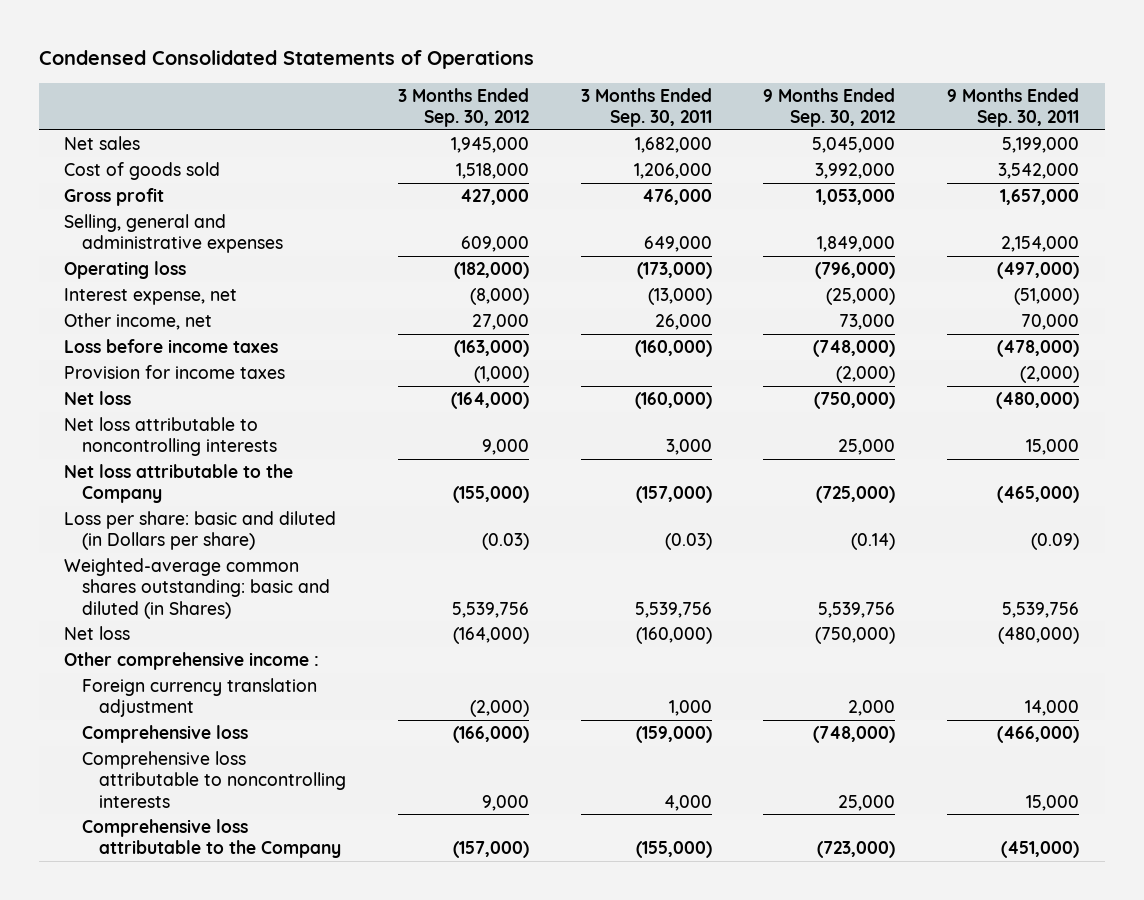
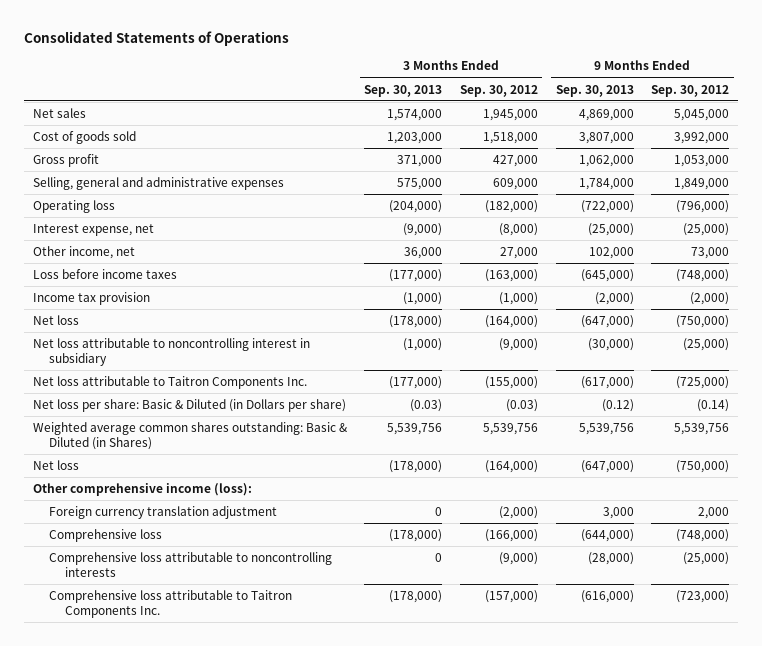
[38,50,534,70] Condensed Consolidated Statements of Operations -> [24,30,290,46] Consolidated Statements of Operations
[580,87,712,128] 3 Months Ended Sep. 30, 2011 -> none
[947,87,1080,128] 9 Months Ended Sep. 30, 2011 -> none
none -> [364,84,443,97] Sep. 30, 2013
none -> [555,84,634,97] Sep. 30, 2013
[64,365,286,380] Provision for income taxes -> [32,291,150,305] Income tax provision
[64,417,277,457] Net loss attributable to noncontrolling interests -> [32,337,310,367] Net loss attributable to noncontrolling interest in subsidiary
[482,439,530,456] 9,000 -> [499,337,539,351] (9,000)
[838,439,896,456] 25,000 -> [683,337,730,351] (25,000)
[64,464,294,504] Net loss attributable to the Company -> [32,375,307,389] Net loss attributable to Taitron Components Inc.
[64,511,337,551] Loss per share: basic and diluted (in Dollars per share) -> [32,398,346,412] Net loss per share: Basic & Diluted (in Dollars per share)
[64,558,330,619] Weighted-average common shares outstanding: basic and diluted (in Shares) -> [32,421,347,451] Weighted average common shares outstanding: Basic & Diluted (in Shares)
[64,652,320,671] Other comprehensive income : -> [32,482,252,496] Other comprehensive income (loss):
[482,794,530,811] 9,000 -> [499,551,539,565] (9,000)
[838,794,896,811] 25,000 -> [683,551,730,565] (25,000)
[81,819,342,859] Comprehensive loss attributable to the Company -> [48,589,292,619] Comprehensive loss attributable to Taitron Components Inc.

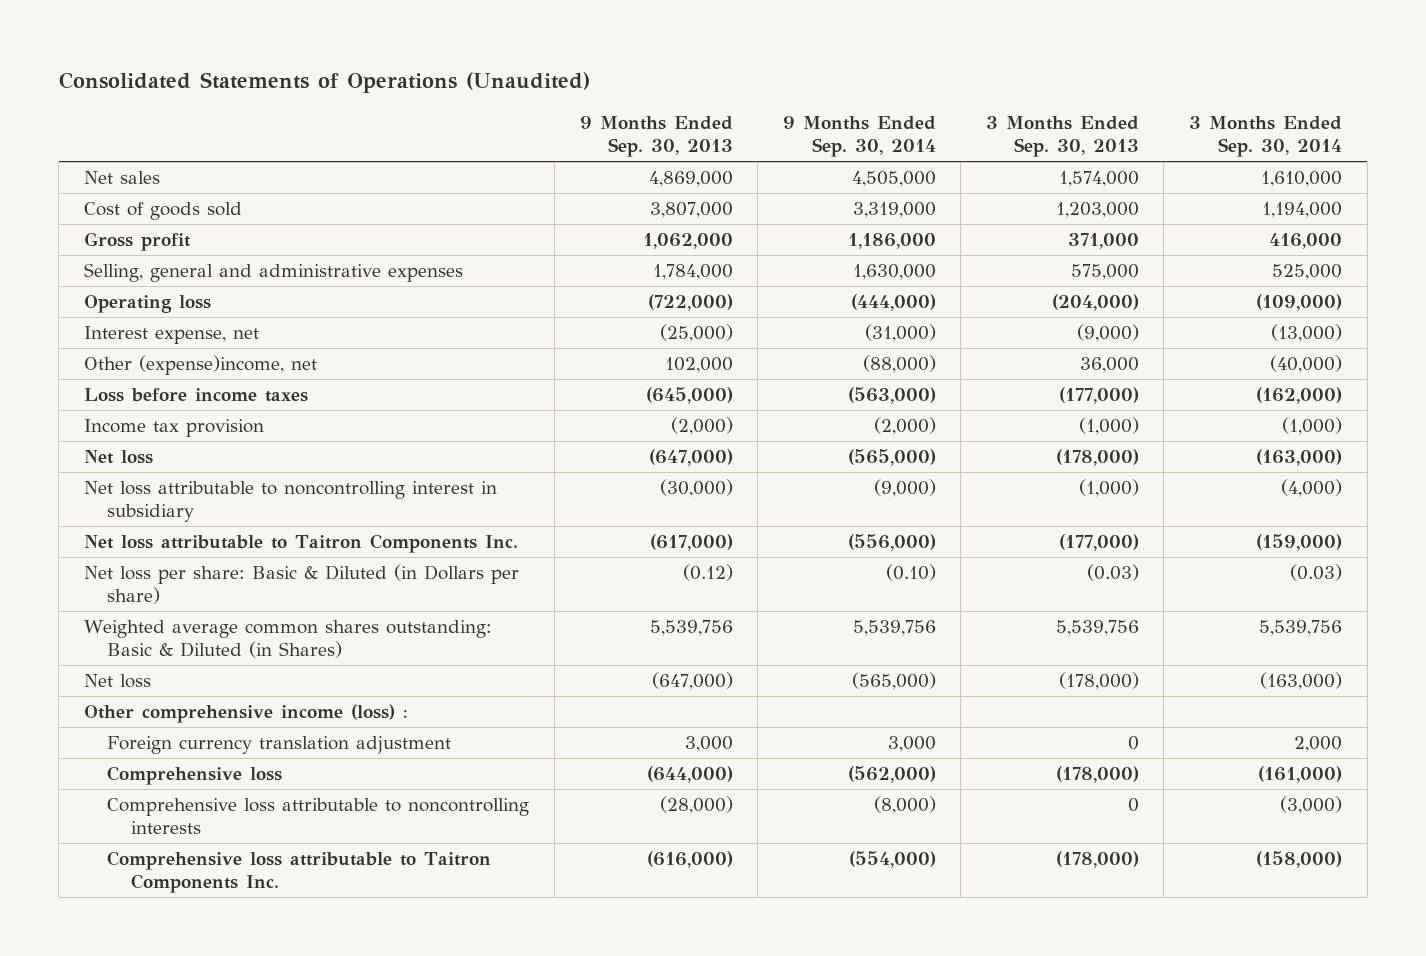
[24,30,290,46] Consolidated Statements of Operations -> [58,72,590,94] Consolidated Statements of Operations (Unaudited)
[460,84,539,97] Sep. 30, 2012 -> none
[651,84,730,97] Sep. 30, 2012 -> none
none -> [782,116,936,158] 9 Months Ended Sep. 30, 2014
none -> [1189,116,1343,158] 3 Months Ended Sep. 30, 2014
[32,245,135,259] Other income, net -> [84,355,318,376] Other (expense)income, net
[32,482,252,496] Other comprehensive income (loss): -> [84,704,409,724] Other comprehensive income (loss) :

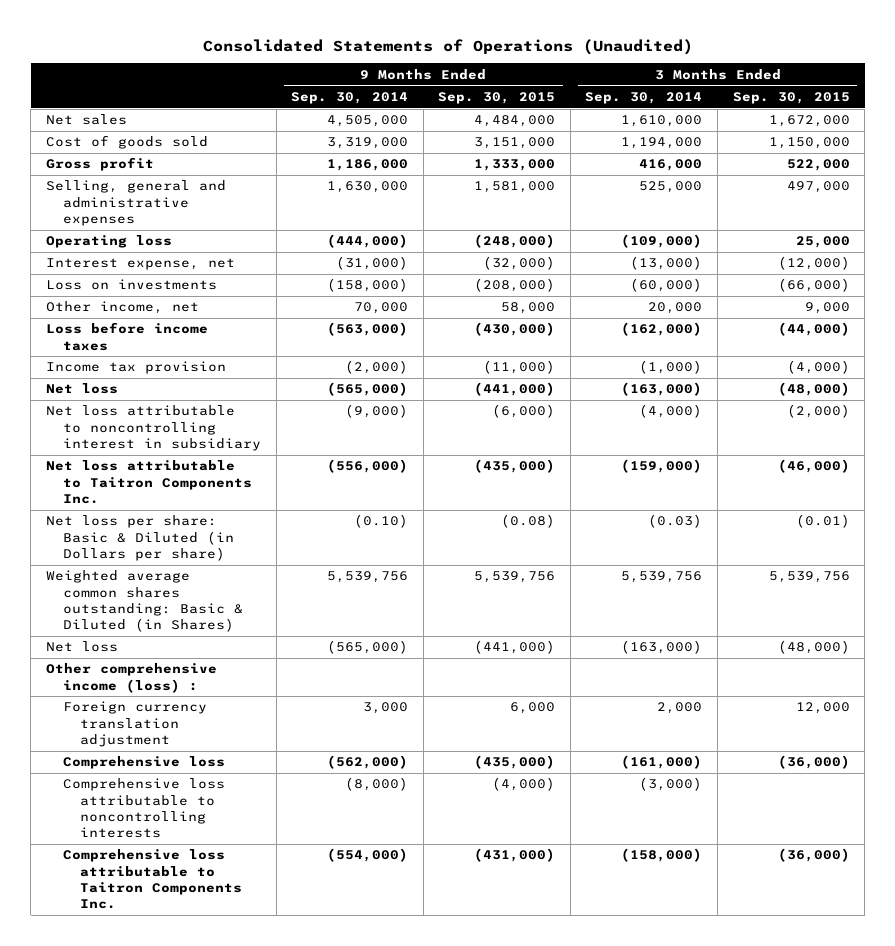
[579,116,733,158] 9 Months Ended Sep. 30, 2013 -> none
[985,116,1139,158] 3 Months Ended Sep. 30, 2013 -> none
none -> [438,91,556,104] Sep. 30, 2015
none -> [732,91,850,104] Sep. 30, 2015
none -> [45,279,217,291] Loss on investments
[84,355,318,376] Other (expense)income, net -> [45,301,199,315] Other income, net
[862,355,936,374] (88,000) -> [354,302,409,315] 70,000
[1270,355,1343,374] (40,000) -> [648,302,703,315] 20,000

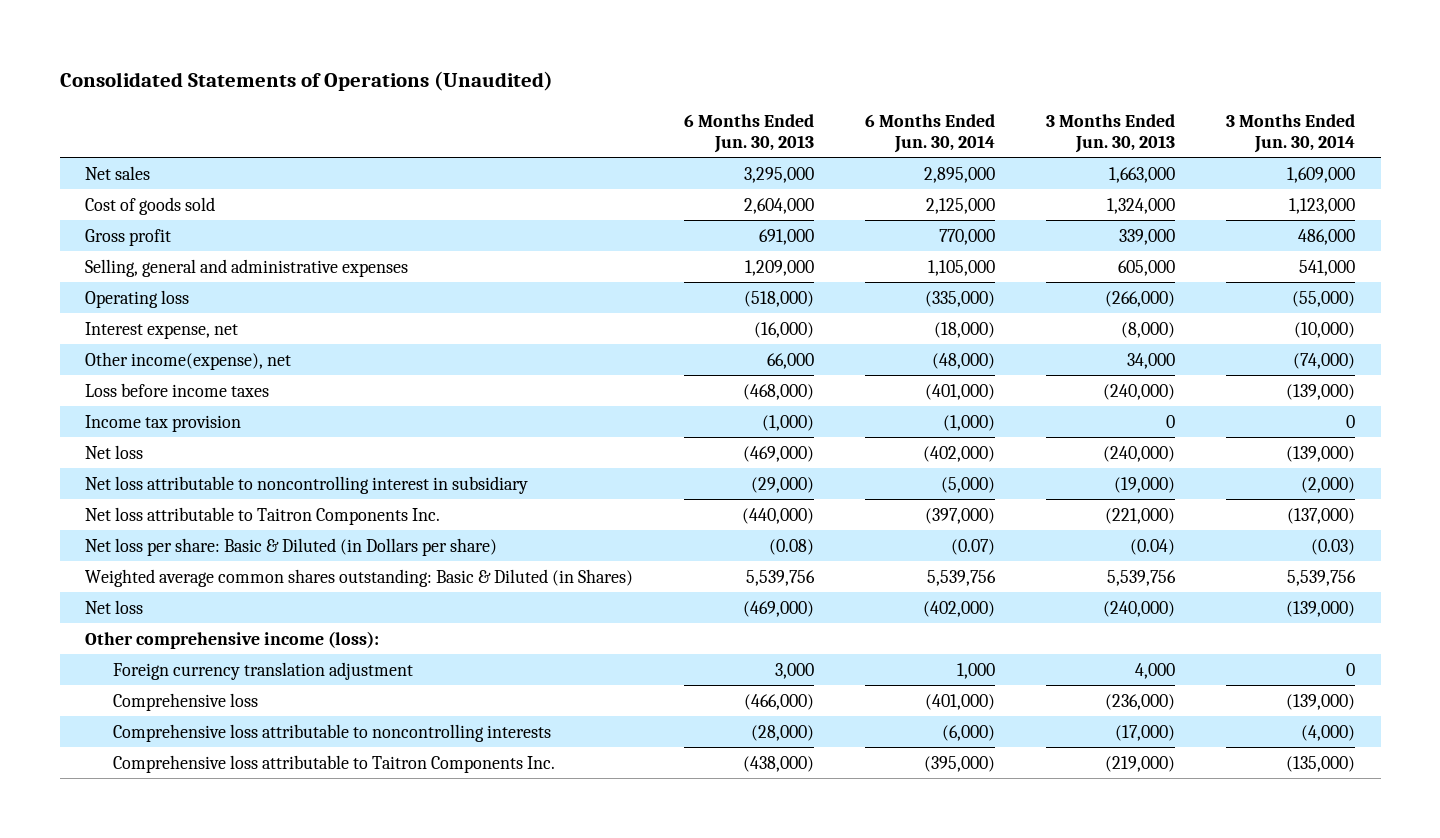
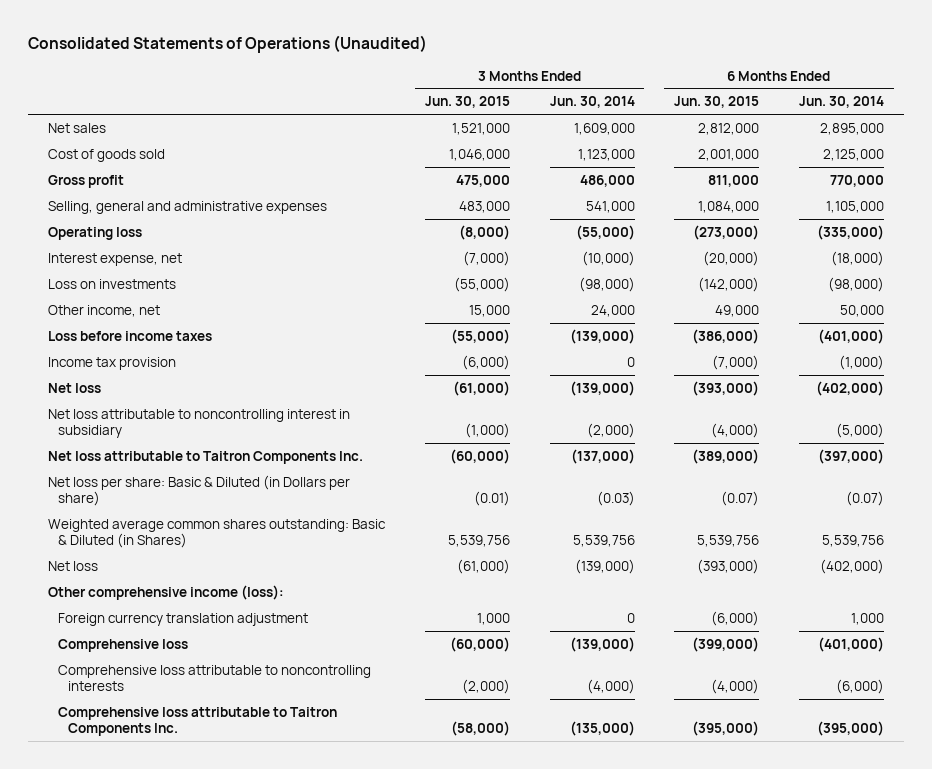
[684,113,815,153] 6 Months Ended Jun. 30, 2013 -> none
[1046,113,1176,153] 3 Months Ended Jun. 30, 2013 -> none
none -> [424,96,510,109] Jun. 30, 2015
none -> [674,96,760,109] Jun. 30, 2015
none -> [48,278,177,289] Loss on investments
[85,351,292,370] Other income(expense), net -> [48,304,161,317] Other income, net
[932,352,996,369] (48,000) -> [839,304,884,317] 50,000
[1293,352,1356,369] (74,000) -> [590,304,635,317] 24,000

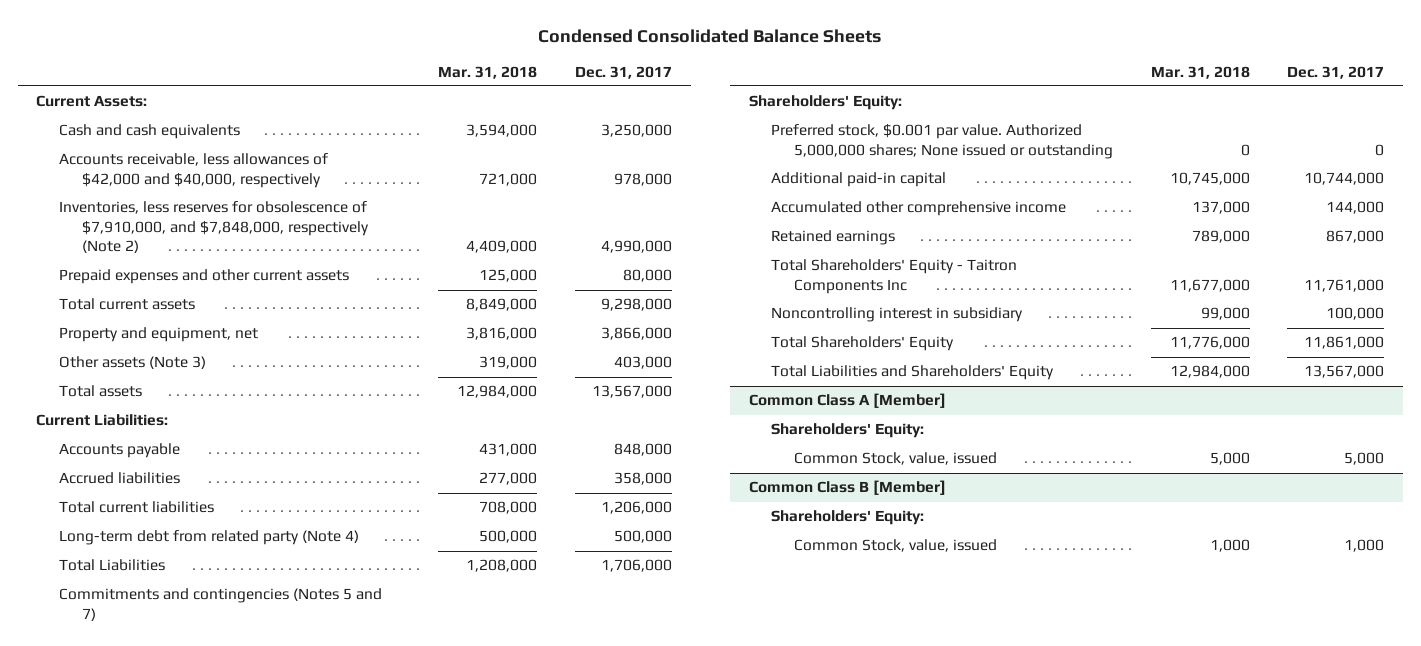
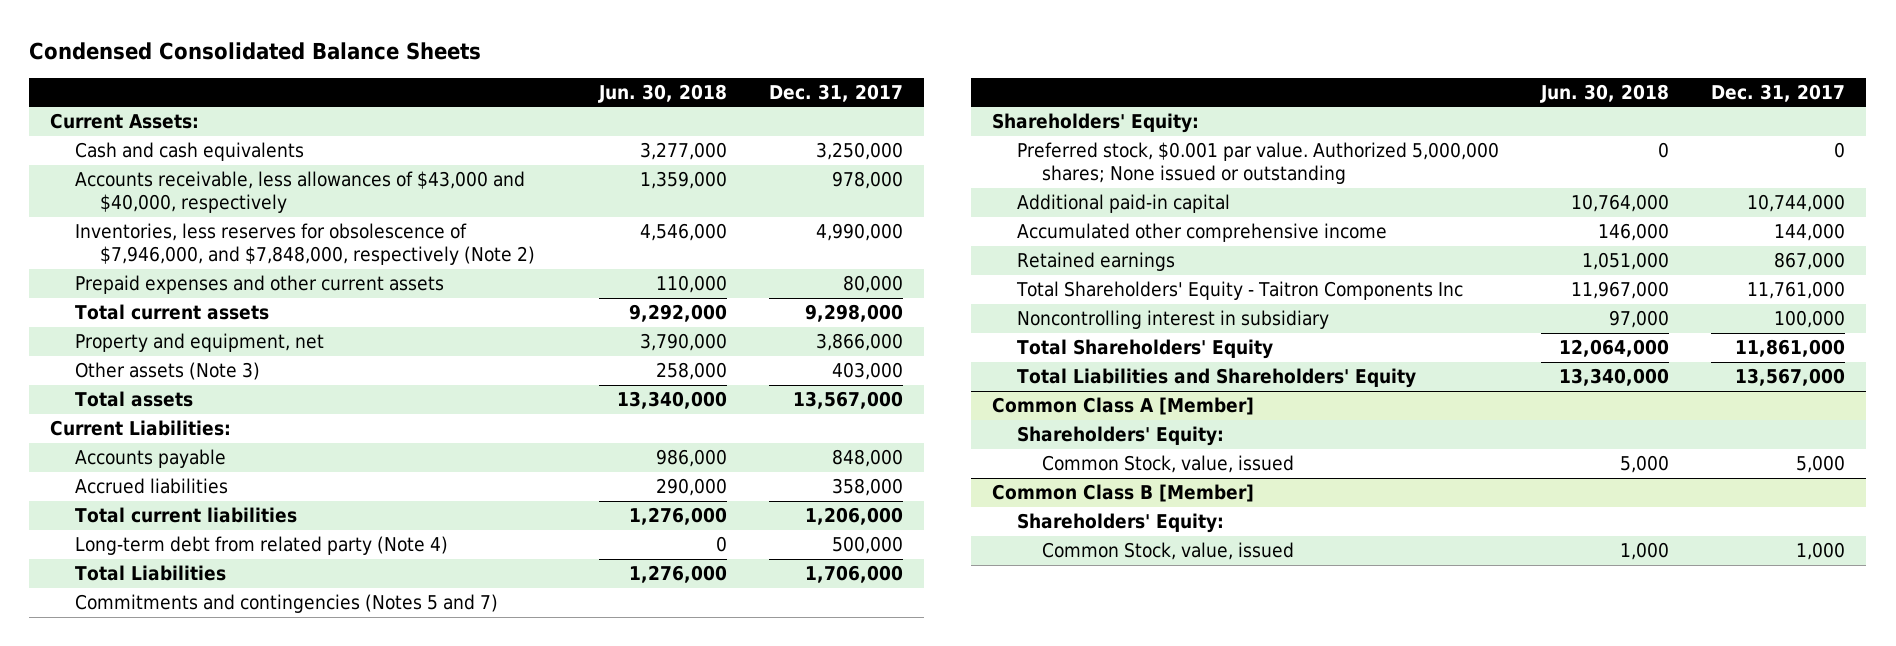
[438,65,538,79] Mar. 31, 2018 -> none
none -> [598,83,728,103] Jun. 30, 2018
[59,153,329,188] Accounts receivable, less allowances of $42,000 and $40,000, respectively -> [75,171,526,214] Accounts receivable, less allowances of $43,000 and $40,000, respectively
[59,201,369,254] Inventories, less reserves for obsolescence of $7,910,000, and $7,848,000, respectively (Note 2) -> [75,223,535,266] Inventories, less reserves for obsolescence of $7,946,000, and $7,848,000, respectively (Note 2)

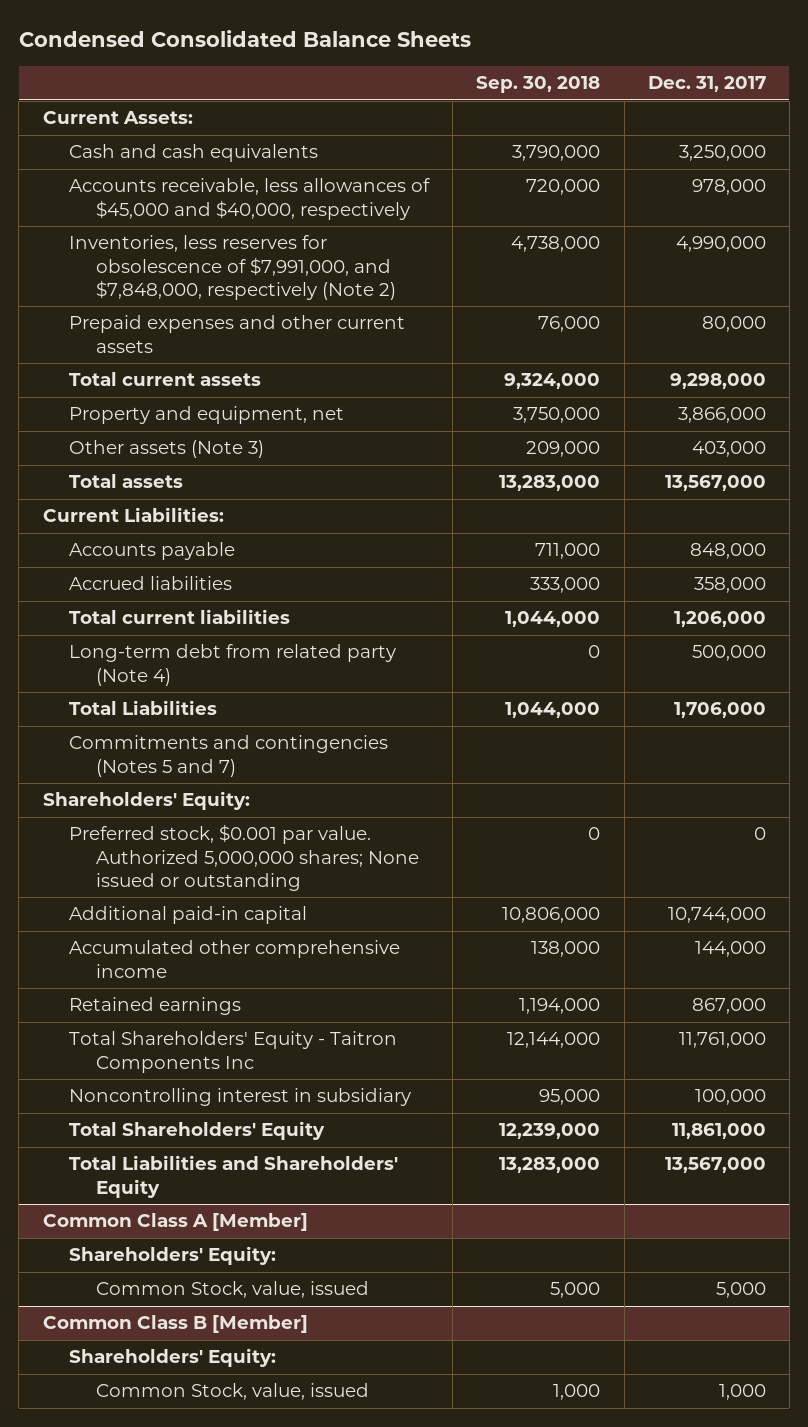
[598,83,728,103] Jun. 30, 2018 -> none
none -> [476,76,601,94] Sep. 30, 2018
[75,171,526,214] Accounts receivable, less allowances of $43,000 and $40,000, respectively -> [69,178,431,220] Accounts receivable, less allowances of $45,000 and $40,000, respectively
[75,223,535,266] Inventories, less reserves for obsolescence of $7,946,000, and $7,848,000, respectively (Note 2) -> [69,235,396,300] Inventories, less reserves for obsolescence of $7,991,000, and $7,848,000, respectively (Note 2)

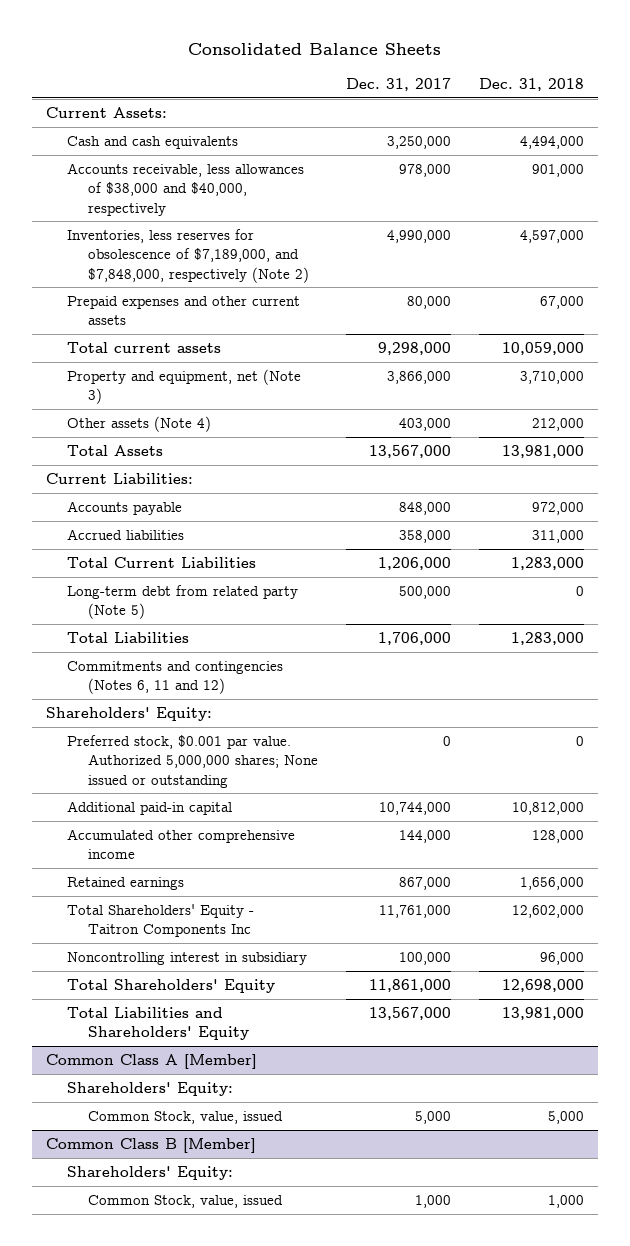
[18,30,471,48] Condensed Consolidated Balance Sheets -> [188,43,442,56] Consolidated Balance Sheets
[476,76,601,94] Sep. 30, 2018 -> none
none -> [479,78,585,92] Dec. 31, 2018
[69,178,431,220] Accounts receivable, less allowances of $45,000 and $40,000, respectively -> [67,163,305,216] Accounts receivable, less allowances of $38,000 and $40,000, respectively
[69,235,396,300] Inventories, less reserves for obsolescence of $7,991,000, and $7,848,000, respectively (Note 2) -> [67,229,310,283] Inventories, less reserves for obsolescence of $7,189,000, and $7,848,000, respectively (Note 2)
[69,406,345,425] Property and equipment, net -> [67,369,302,405] Property and equipment, net (Note 3)
[69,440,265,459] Other assets (Note 3) -> [67,416,212,433] Other assets (Note 4)
[69,474,184,489] Total assets -> [67,445,164,457] Total Assets
[69,609,291,625] Total current liabilities -> [67,557,257,569] Total Current Liabilities
[69,644,397,686] Long-term debt from related party (Note 4) -> [67,585,299,620] Long-term debt from related party (Note 5)
[69,735,389,777] Commitments and contingencies (Notes 5 and 7) -> [67,661,284,695] Commitments and contingencies (Notes 6, 11 and 12)

